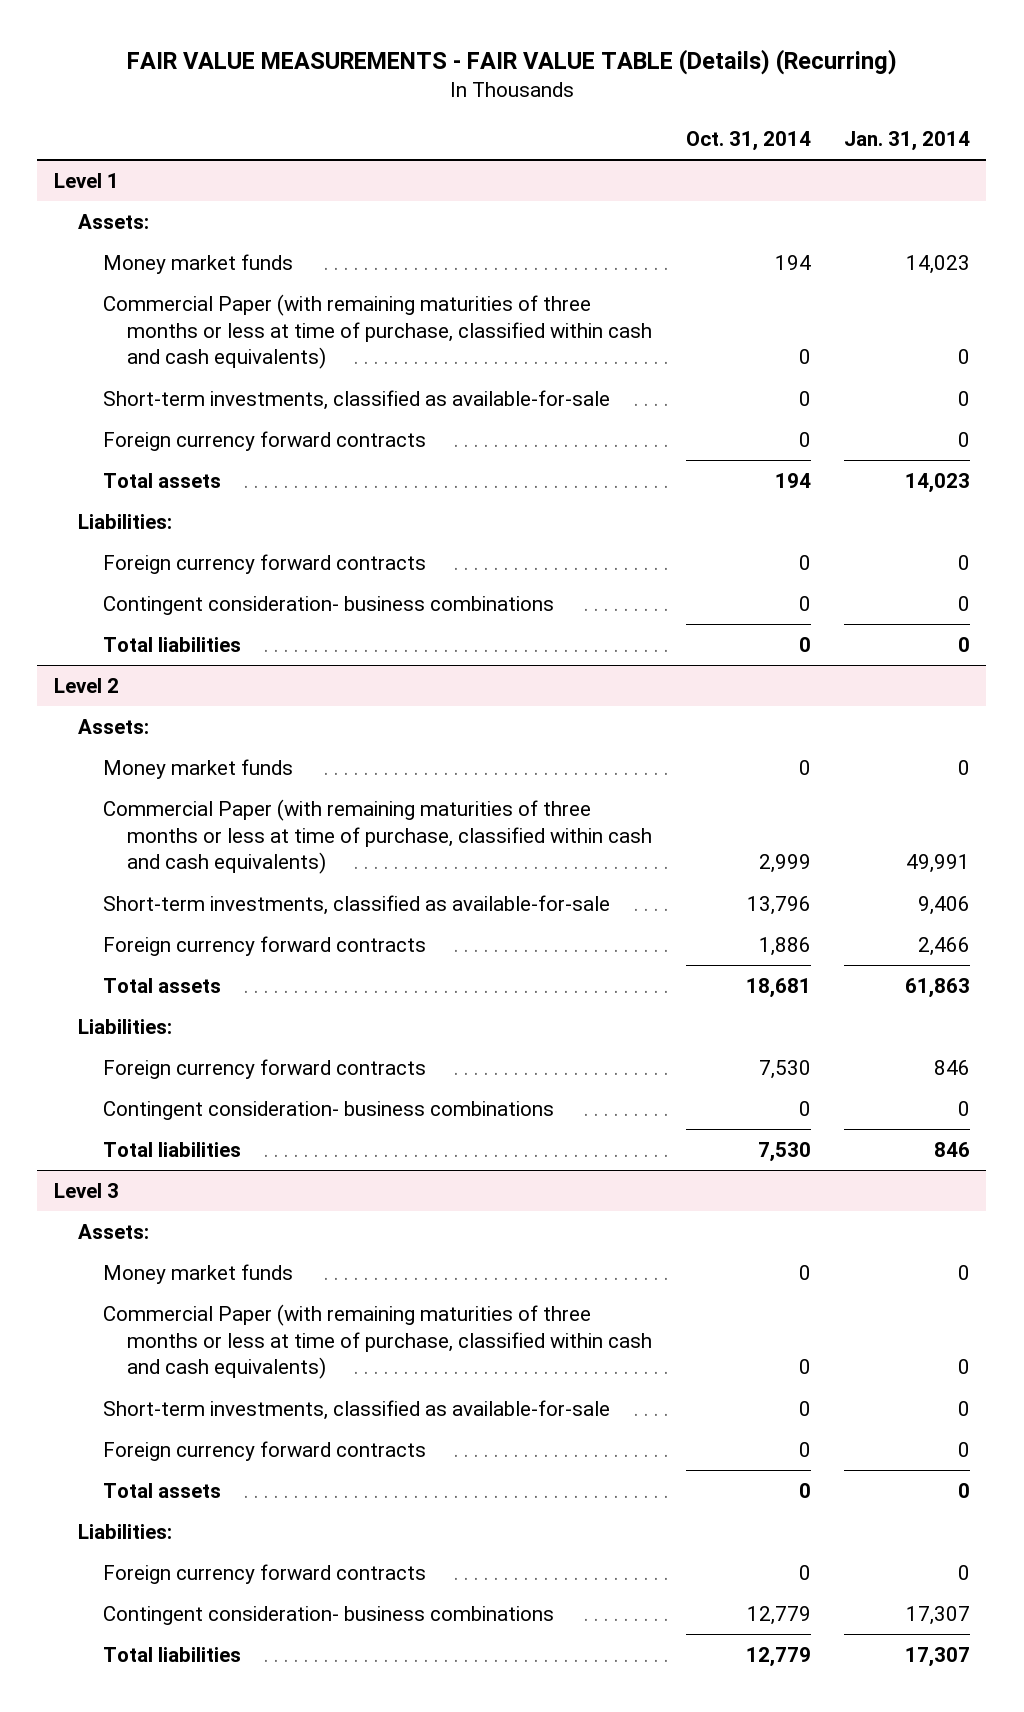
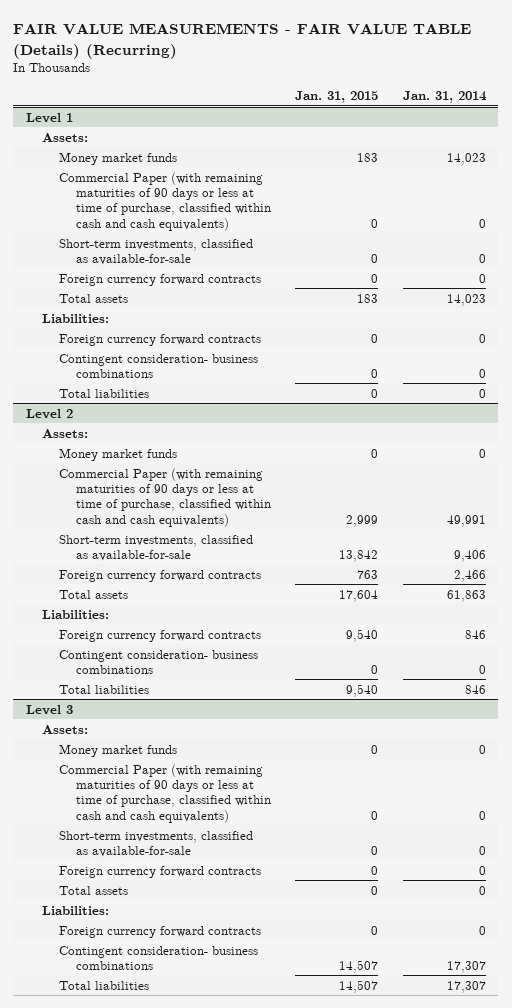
[685,130,811,151] Oct. 31, 2014 -> none
none -> [295,91,379,104] Jan. 31, 2015
[102,294,653,370] Commercial Paper (with remaining maturities of three months or less at time of purchase, classified within cash and cash equivalents) -> [59,171,271,231] Commercial Paper (with remaining maturities of 90 days or less at time of purchase, classified within cash and cash equivalents)
[102,799,653,875] Commercial Paper (with remaining maturities of three months or less at time of purchase, classified within cash and cash equivalents) -> [59,467,271,527] Commercial Paper (with remaining maturities of 90 days or less at time of purchase, classified within cash and cash equivalents)
[102,1304,653,1380] Commercial Paper (with remaining maturities of three months or less at time of purchase, classified within cash and cash equivalents) -> [59,763,271,823] Commercial Paper (with remaining maturities of 90 days or less at time of purchase, classified within cash and cash equivalents)

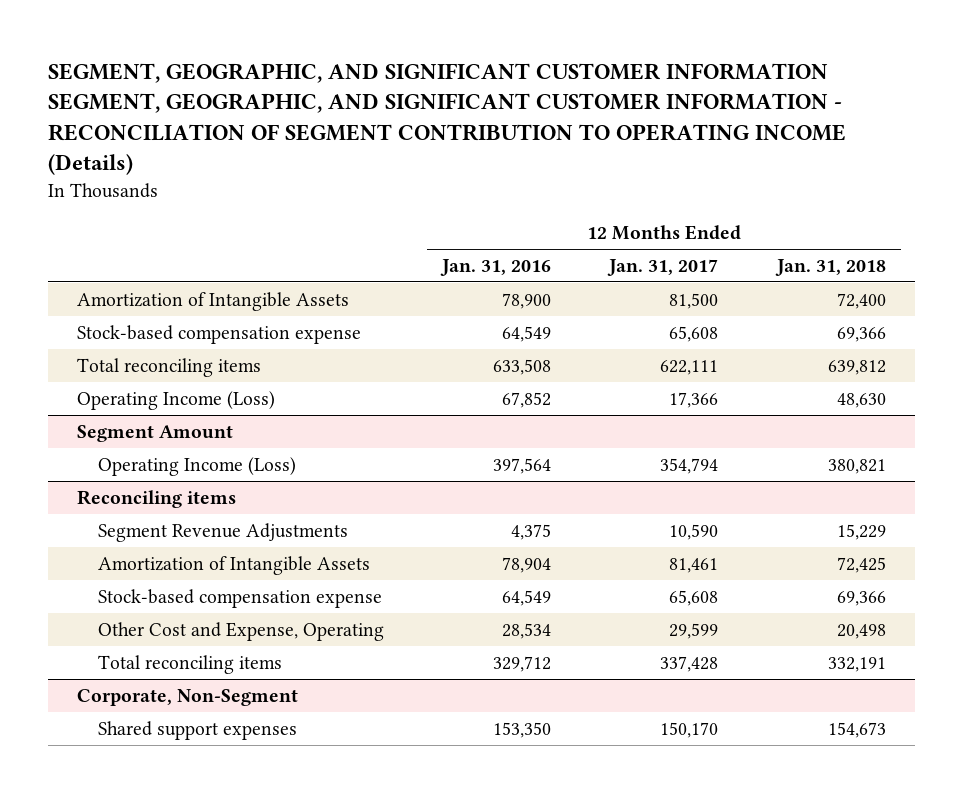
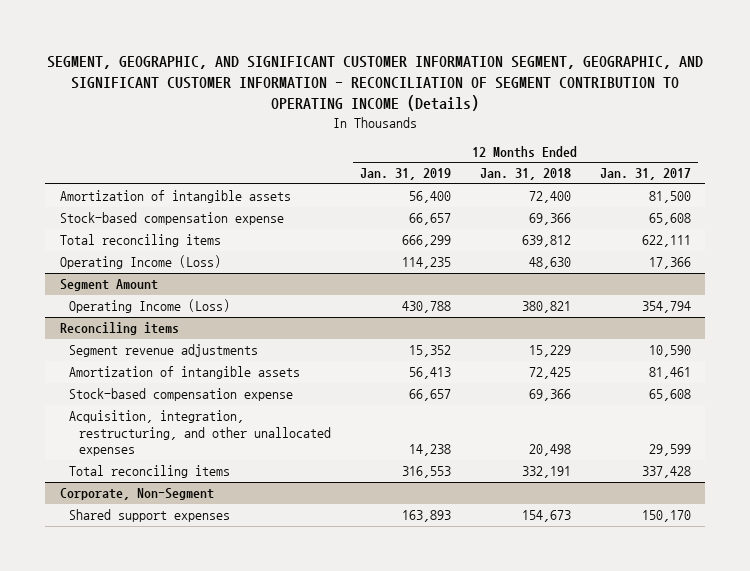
[440,258,552,276] Jan. 31, 2016 -> none
none -> [359,168,451,181] Jan. 31, 2019
[77,291,350,311] Amortization of Intangible Assets -> [59,190,291,204] Amortization of intangible assets
[97,522,348,542] Segment Revenue Adjustments -> [69,344,259,358] Segment revenue adjustments
[97,555,370,575] Amortization of Intangible Assets -> [69,366,301,380] Amortization of intangible assets
[97,621,384,641] Other Cost and Expense, Operating -> [69,410,331,457] Acquisition, integration, restructuring, and other unallocated expenses

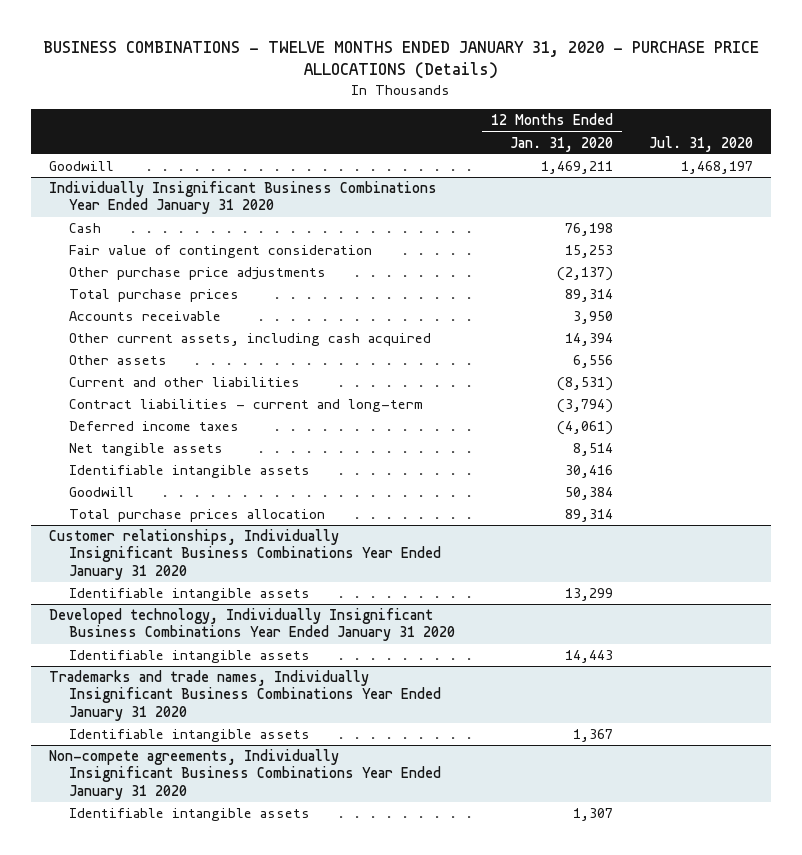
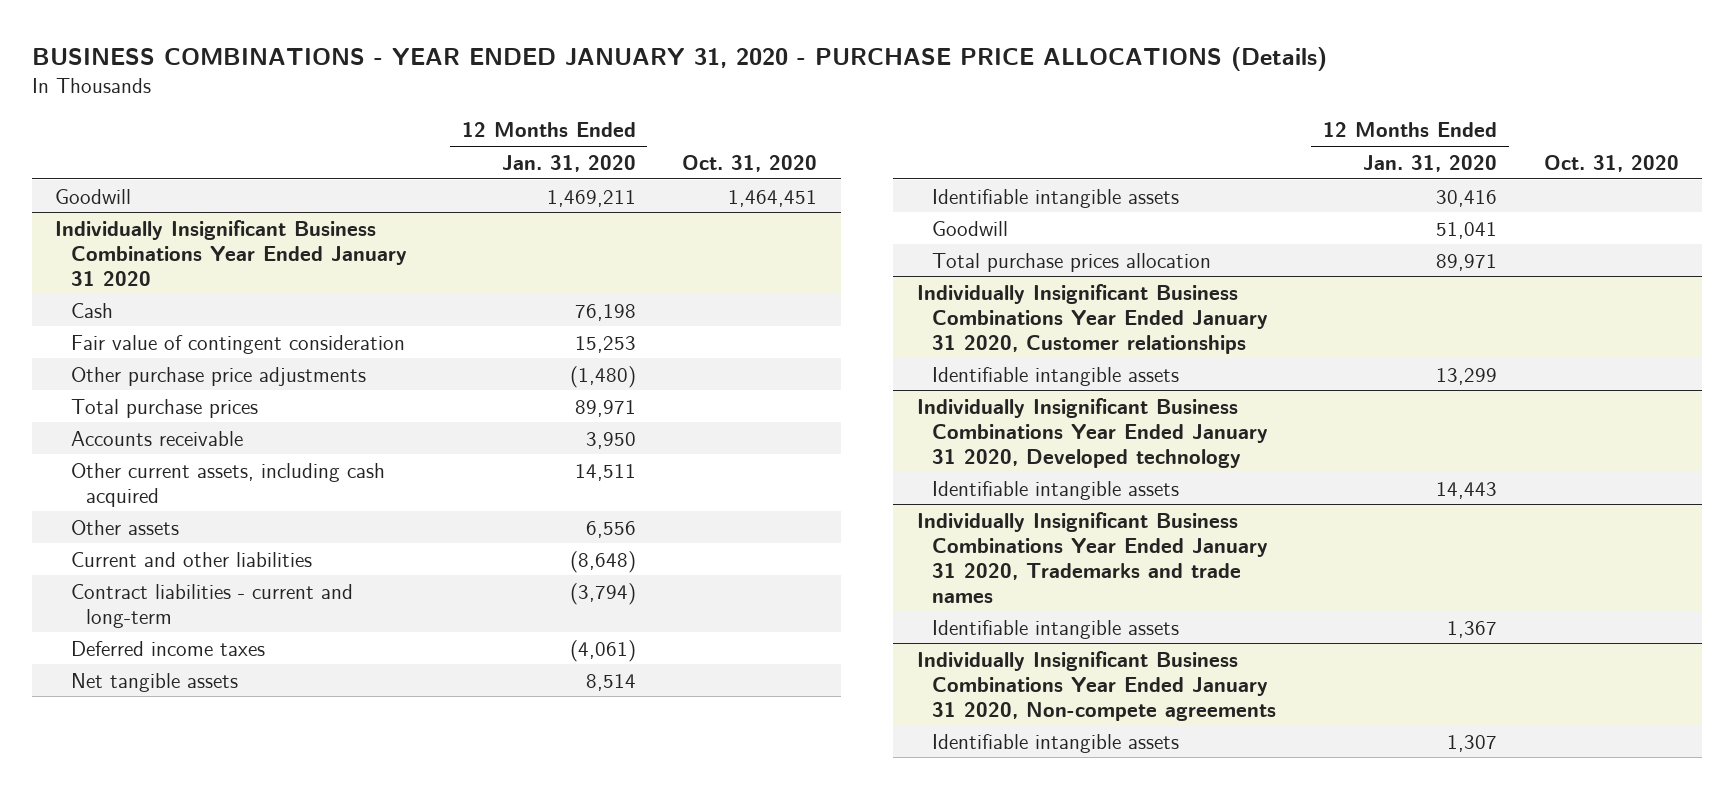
[42,41,759,80] BUSINESS COMBINATIONS - TWELVE MONTHS ENDED JANUARY 31, 2020 - PURCHASE PRICE ALLOCATIONS (Details) -> [31,46,1327,71] BUSINESS COMBINATIONS - YEAR ENDED JANUARY 31, 2020 - PURCHASE PRICE ALLOCATIONS (Details)
[648,135,753,152] Jul. 31, 2020 -> none
none -> [682,154,818,172] Oct. 31, 2020
[557,267,614,282] (2,137) -> [569,365,636,388] (1,480)
[565,289,614,303] 89,314 -> [574,399,636,417] 89,971
[565,333,614,347] 14,394 -> [574,463,636,481] 14,511
[557,377,614,392] (8,531) -> [569,550,636,573] (8,648)
[565,487,614,501] 50,384 -> [1435,221,1497,239] 51,041
[565,509,614,523] 89,314 -> [1435,253,1497,271] 89,971
[48,529,442,580] Customer relationships, Individually Insignificant Business Combinations Year Ended January 31 2020 -> [916,283,1268,354] Individually Insignificant Business Combinations Year Ended January 31 2020, Customer relationships
[48,608,456,642] Developed technology, Individually Insignificant Business Combinations Year Ended January 31 2020 -> [916,397,1268,468] Individually Insignificant Business Combinations Year Ended January 31 2020, Developed technology
[48,670,442,721] Trademarks and trade names, Individually Insignificant Business Combinations Year Ended January 31 2020 -> [916,511,1268,603] Individually Insignificant Business Combinations Year Ended January 31 2020, Trademarks and trade names
[48,749,442,800] Non-compete agreements, Individually Insignificant Business Combinations Year Ended January 31 2020 -> [916,650,1276,721] Individually Insignificant Business Combinations Year Ended January 31 2020, Non-compete agreements

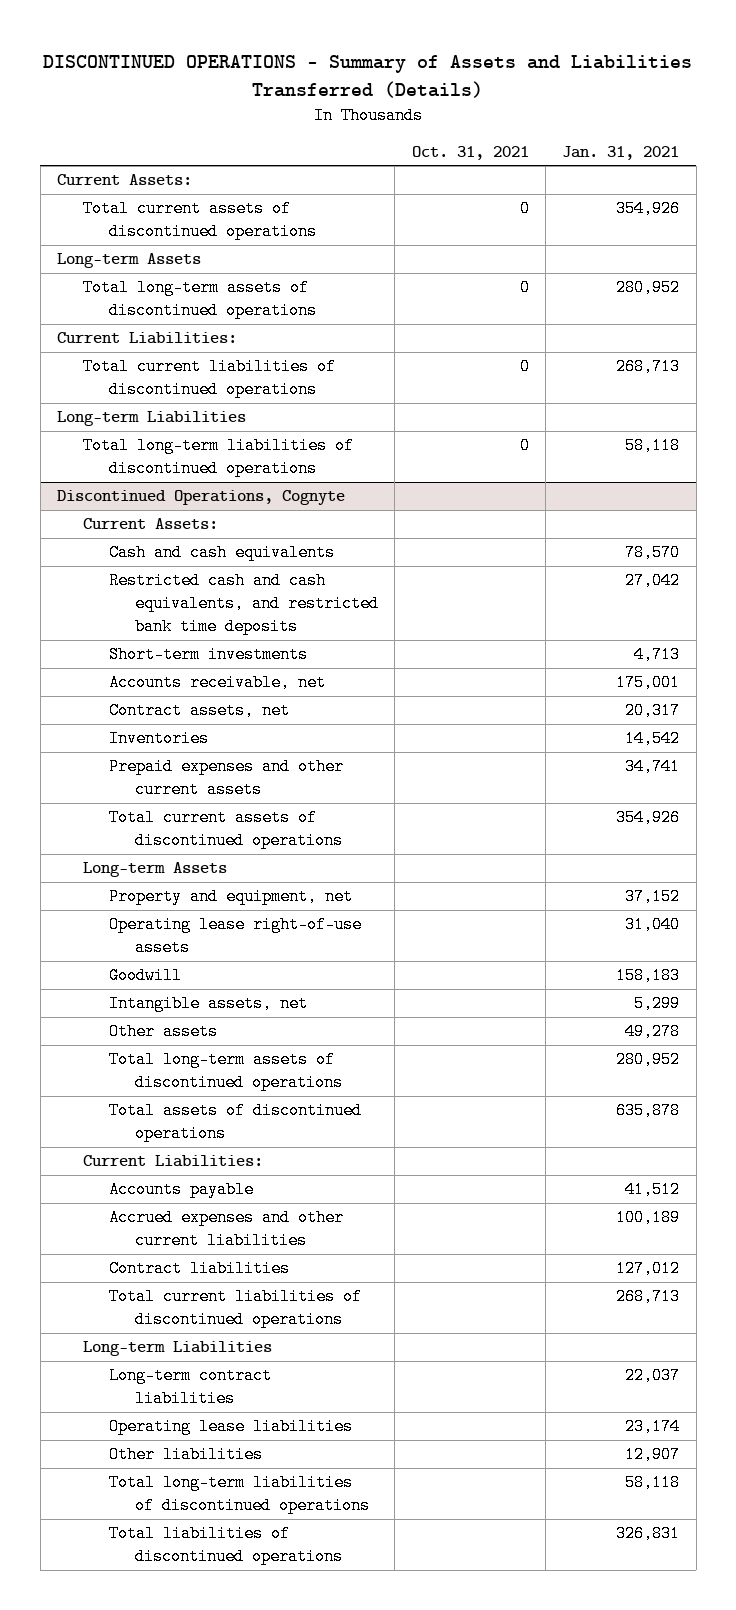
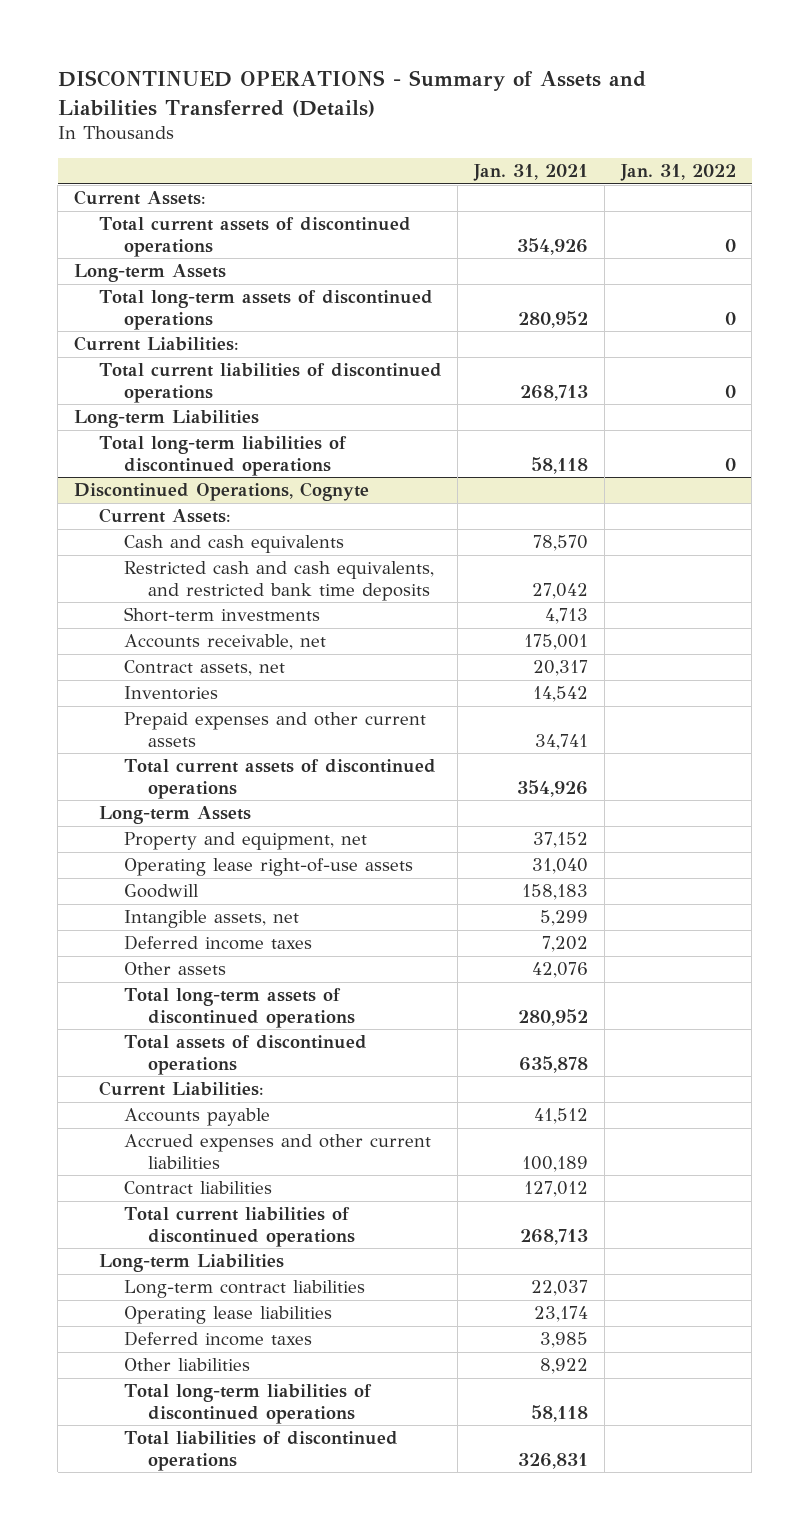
[411,145,529,160] Oct. 31, 2021 -> none
none -> [619,163,736,181] Jan. 31, 2022
none -> [123,935,312,951] Deferred income taxes
[625,1023,681,1041] 49,278 -> [532,962,589,979] 42,076
none -> [123,1331,312,1347] Deferred income taxes
[625,1446,681,1464] 12,907 -> [540,1358,589,1375] 8,922

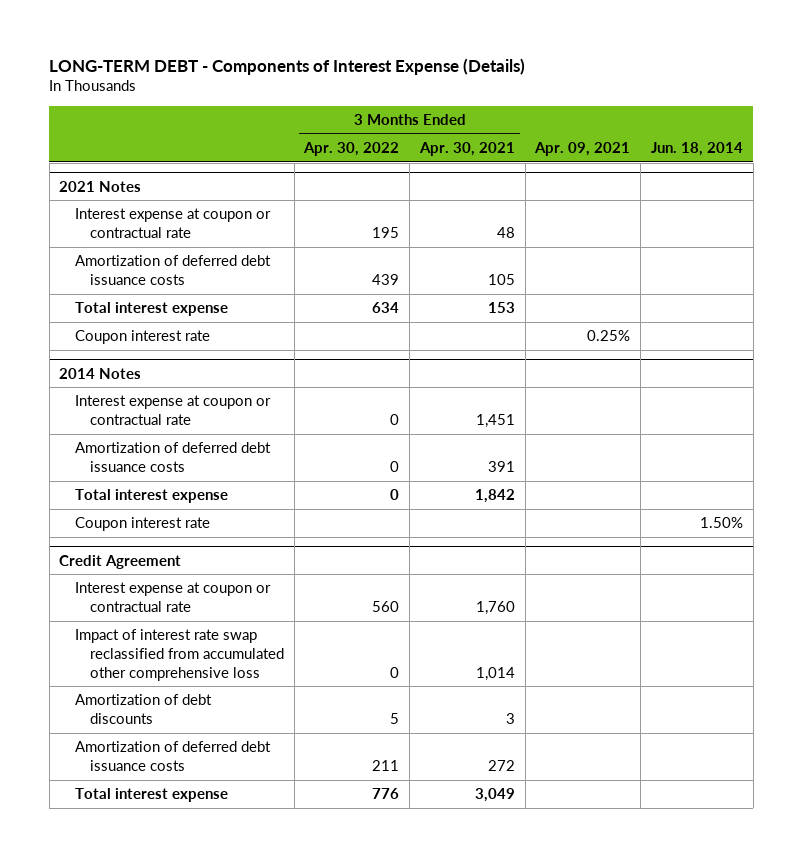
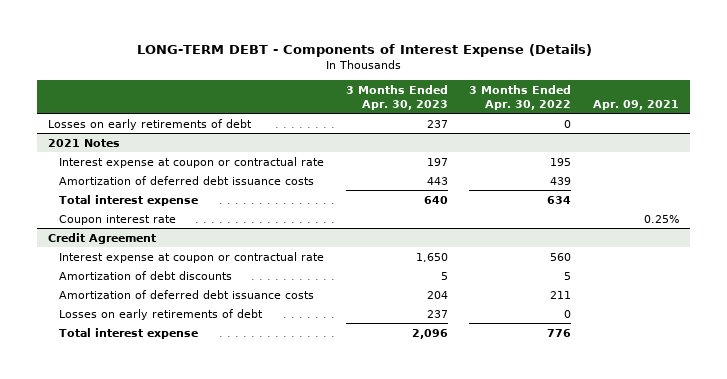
[418,142,515,157] Apr. 30, 2021 -> none
[650,142,743,157] Jun. 18, 2014 -> none
none -> [345,84,448,110] 3 Months Ended Apr. 30, 2023
none -> [48,118,253,130] Losses on early retirements of debt
[59,367,142,379] 2014 Notes -> none
[74,395,271,425] Interest expense at coupon or contractual rate -> none
[74,442,271,472] Amortization of deferred debt issuance costs -> none
[74,489,228,504] Total interest expense -> none
[74,517,210,532] Coupon interest rate -> none
[74,629,285,681] Impact of interest rate swap reclassified from accumulated other comprehensive loss -> none
none -> [58,308,263,320] Losses on early retirements of debt

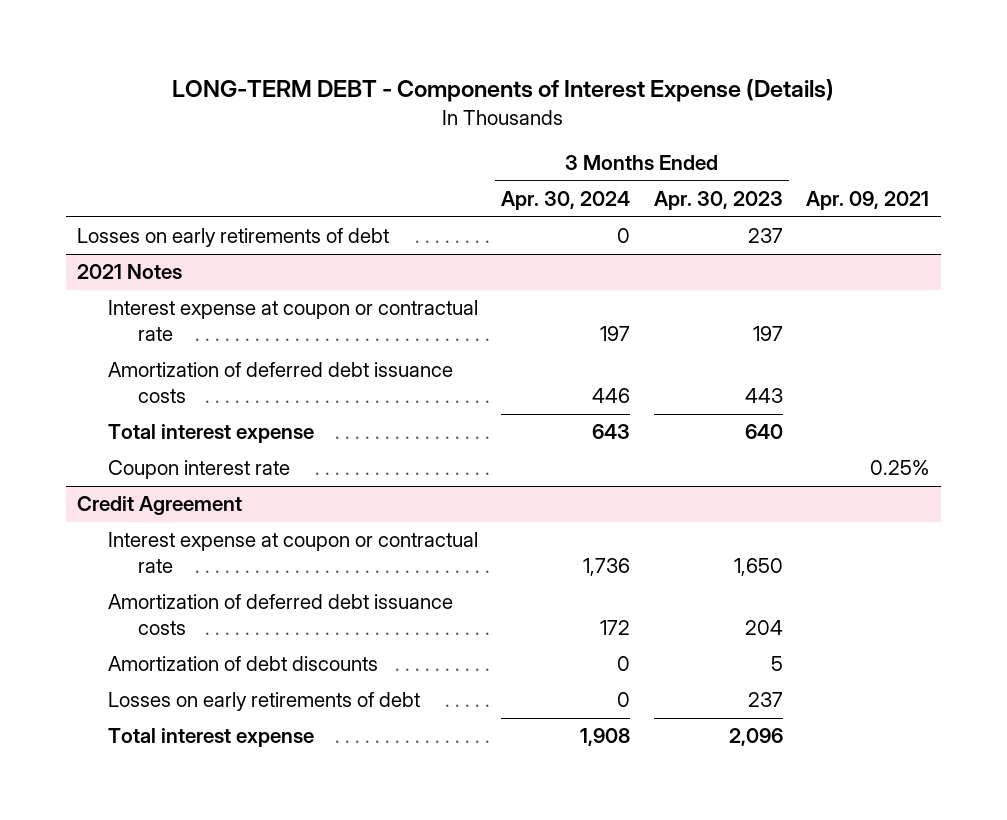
[469,84,572,110] 3 Months Ended Apr. 30, 2022 -> none
none -> [501,191,631,211] Apr. 30, 2024
[58,270,232,280] Amortization of debt discounts -> [107,656,378,672] Amortization of debt discounts

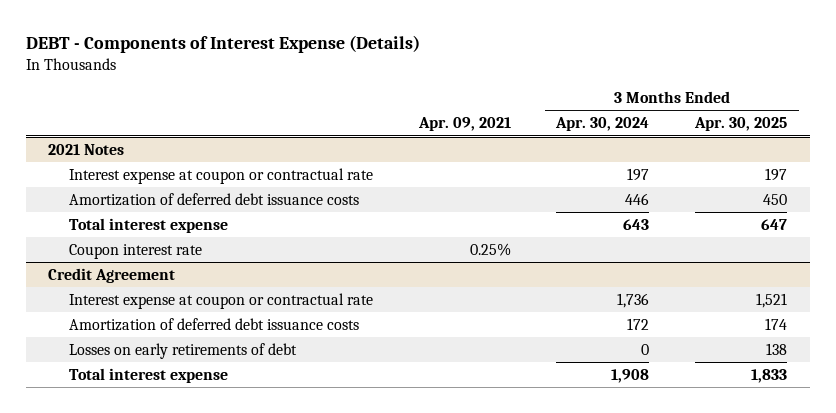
[172,79,835,103] LONG-TERM DEBT - Components of Interest Expense (Details) -> [25,35,420,54] DEBT - Components of Interest Expense (Details)
[653,191,783,211] Apr. 30, 2023 -> none
none -> [694,117,788,132] Apr. 30, 2025
[77,228,390,248] Losses on early retirements of debt -> none
[107,656,378,672] Amortization of debt discounts -> none

